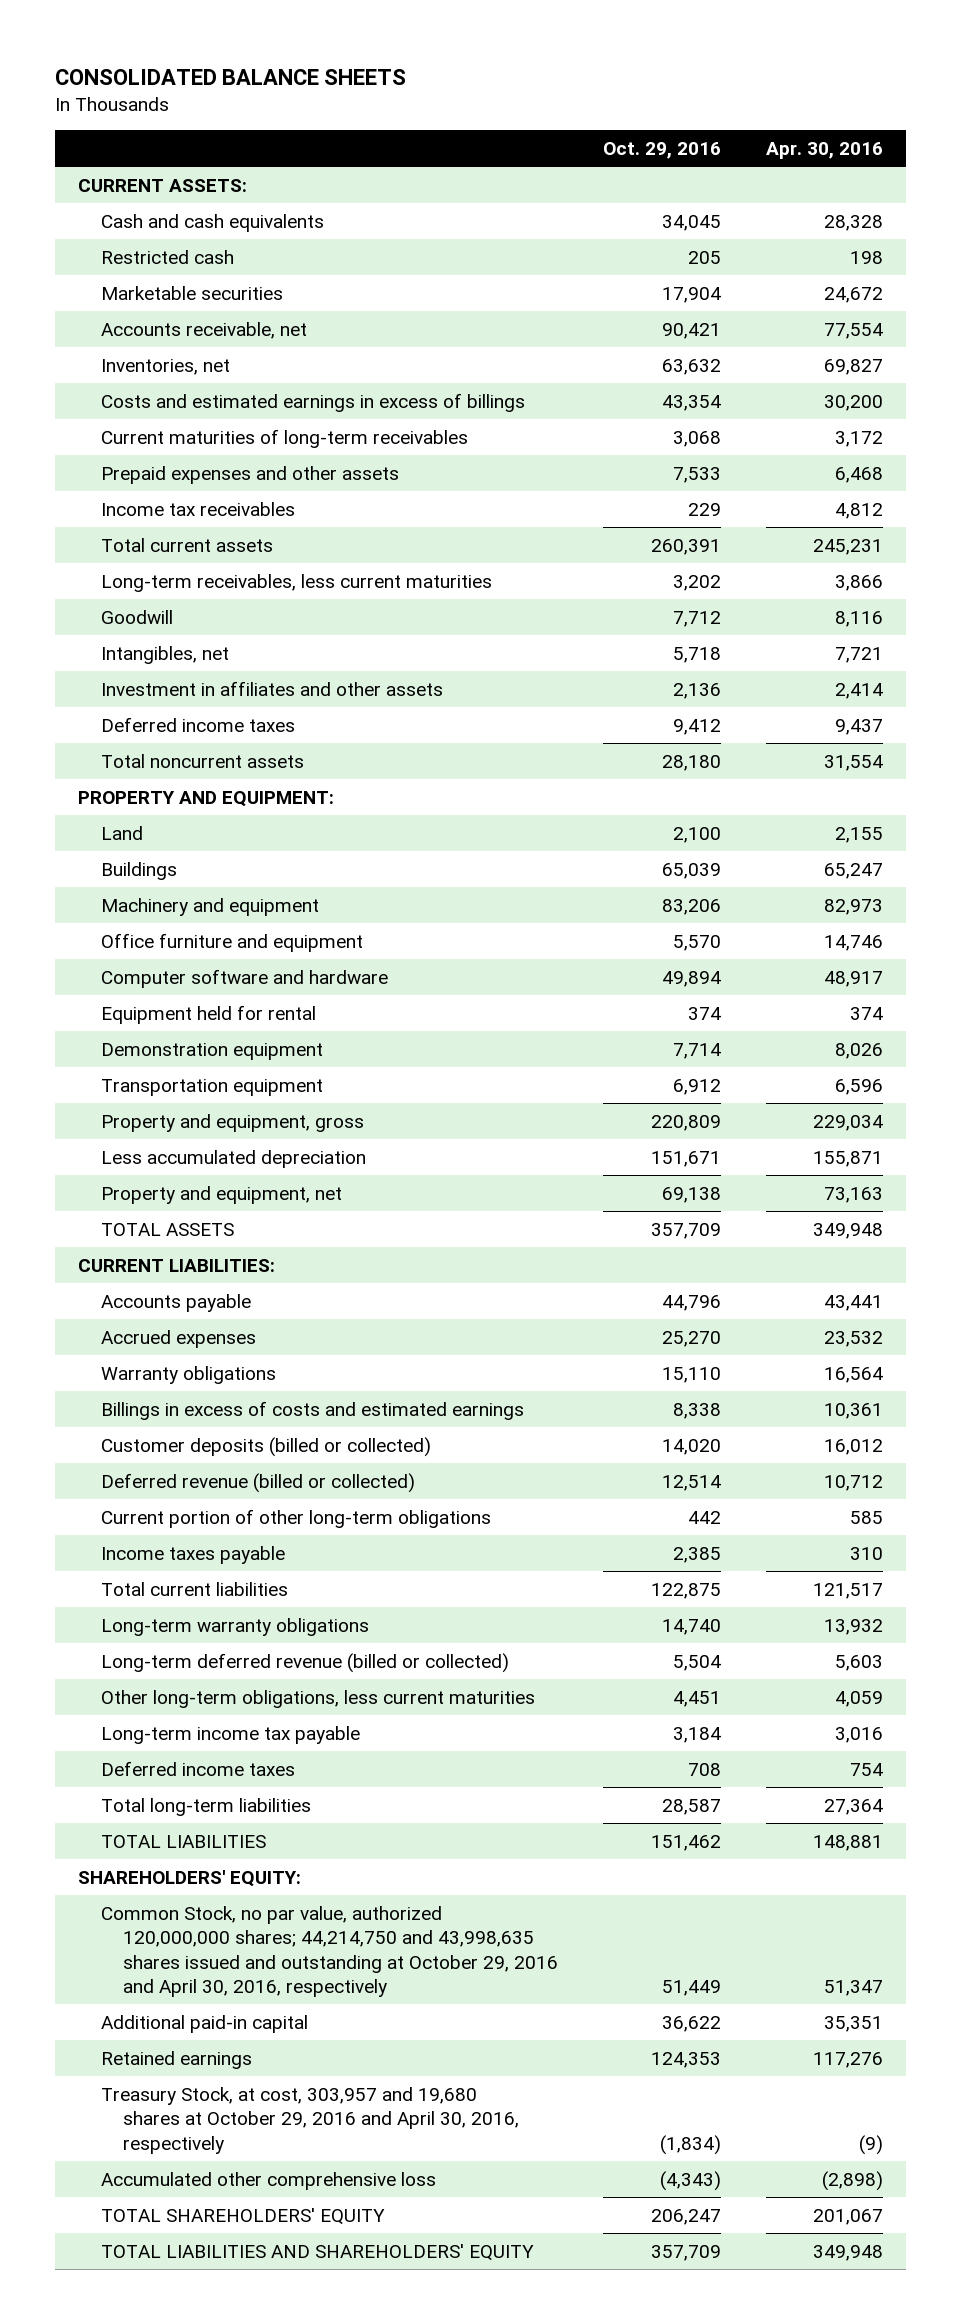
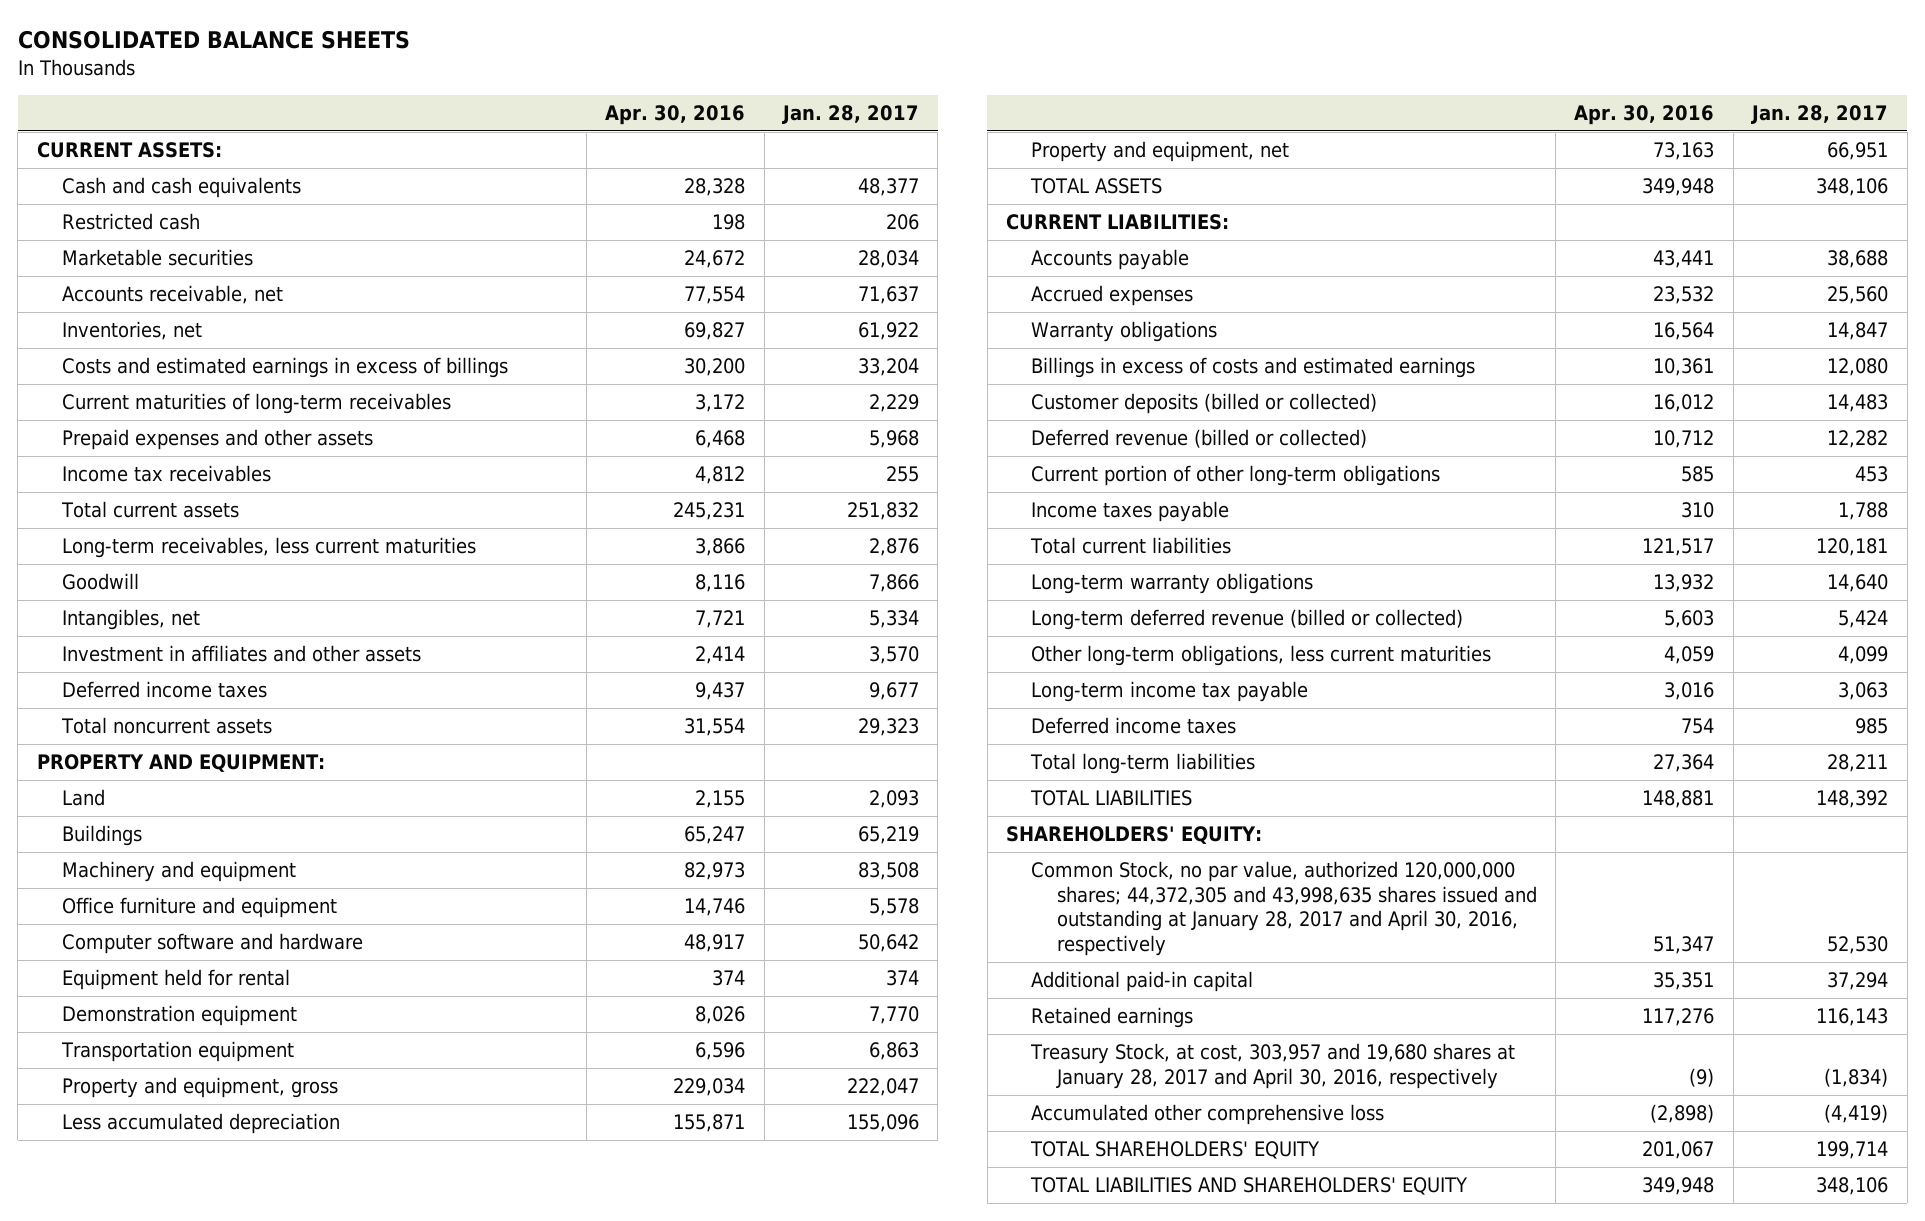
[603,141,722,159] Oct. 29, 2016 -> none
none -> [782,104,920,124] Jan. 28, 2017
[100,1905,559,1997] Common Stock, no par value, authorized 120,000,000 shares; 44,214,750 and 43,998,635 shares issued and outstanding at October 29, 2016 and April 30, 2016, respectively -> [1031,861,1537,957] Common Stock, no par value, authorized 120,000,000 shares; 44,372,305 and 43,998,635 shares issued and outstanding at January 28, 2017 and April 30, 2016, respectively
[100,2086,520,2154] Treasury Stock, at cost, 303,957 and 19,680 shares at October 29, 2016 and April 30, 2016, respectively -> [1030,1043,1516,1089] Treasury Stock, at cost, 303,957 and 19,680 shares at January 28, 2017 and April 30, 2016, respectively

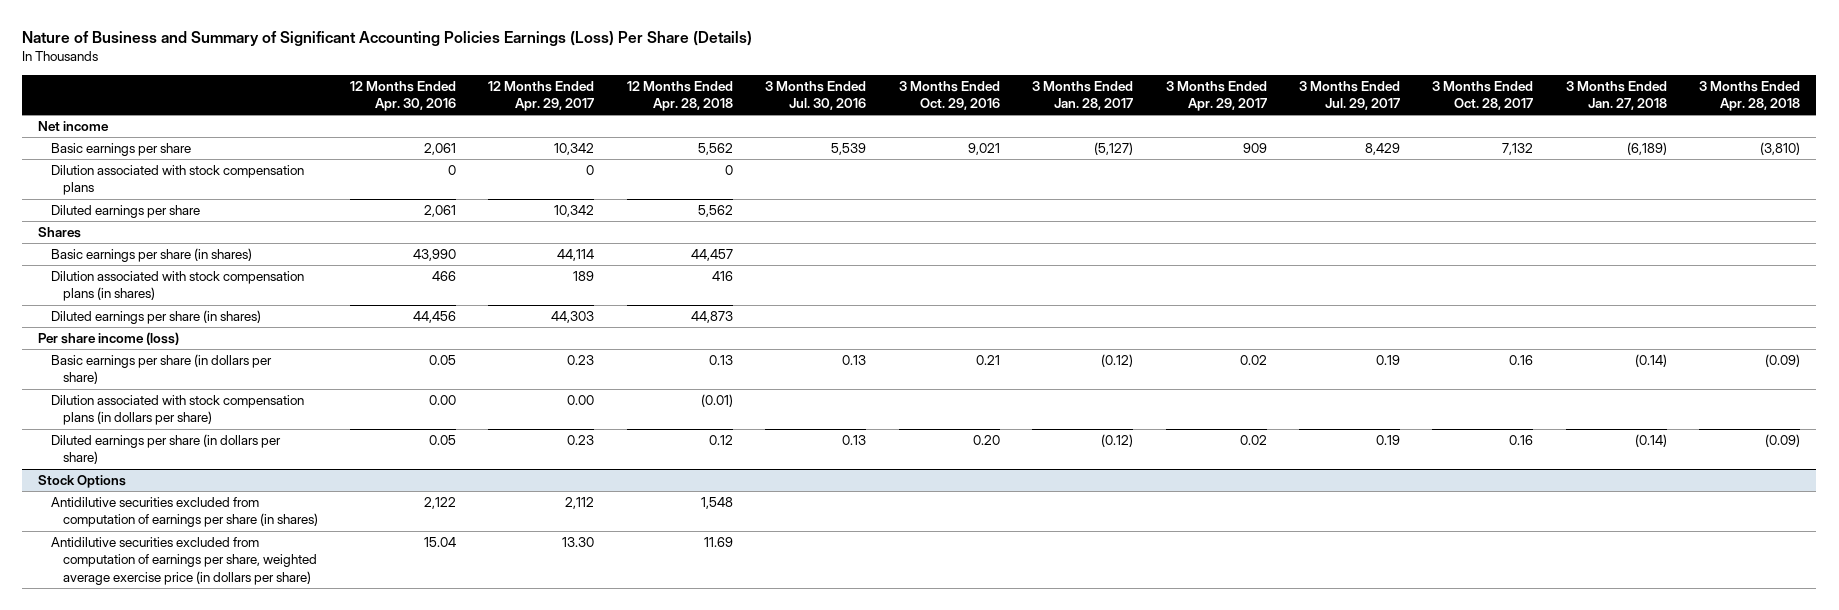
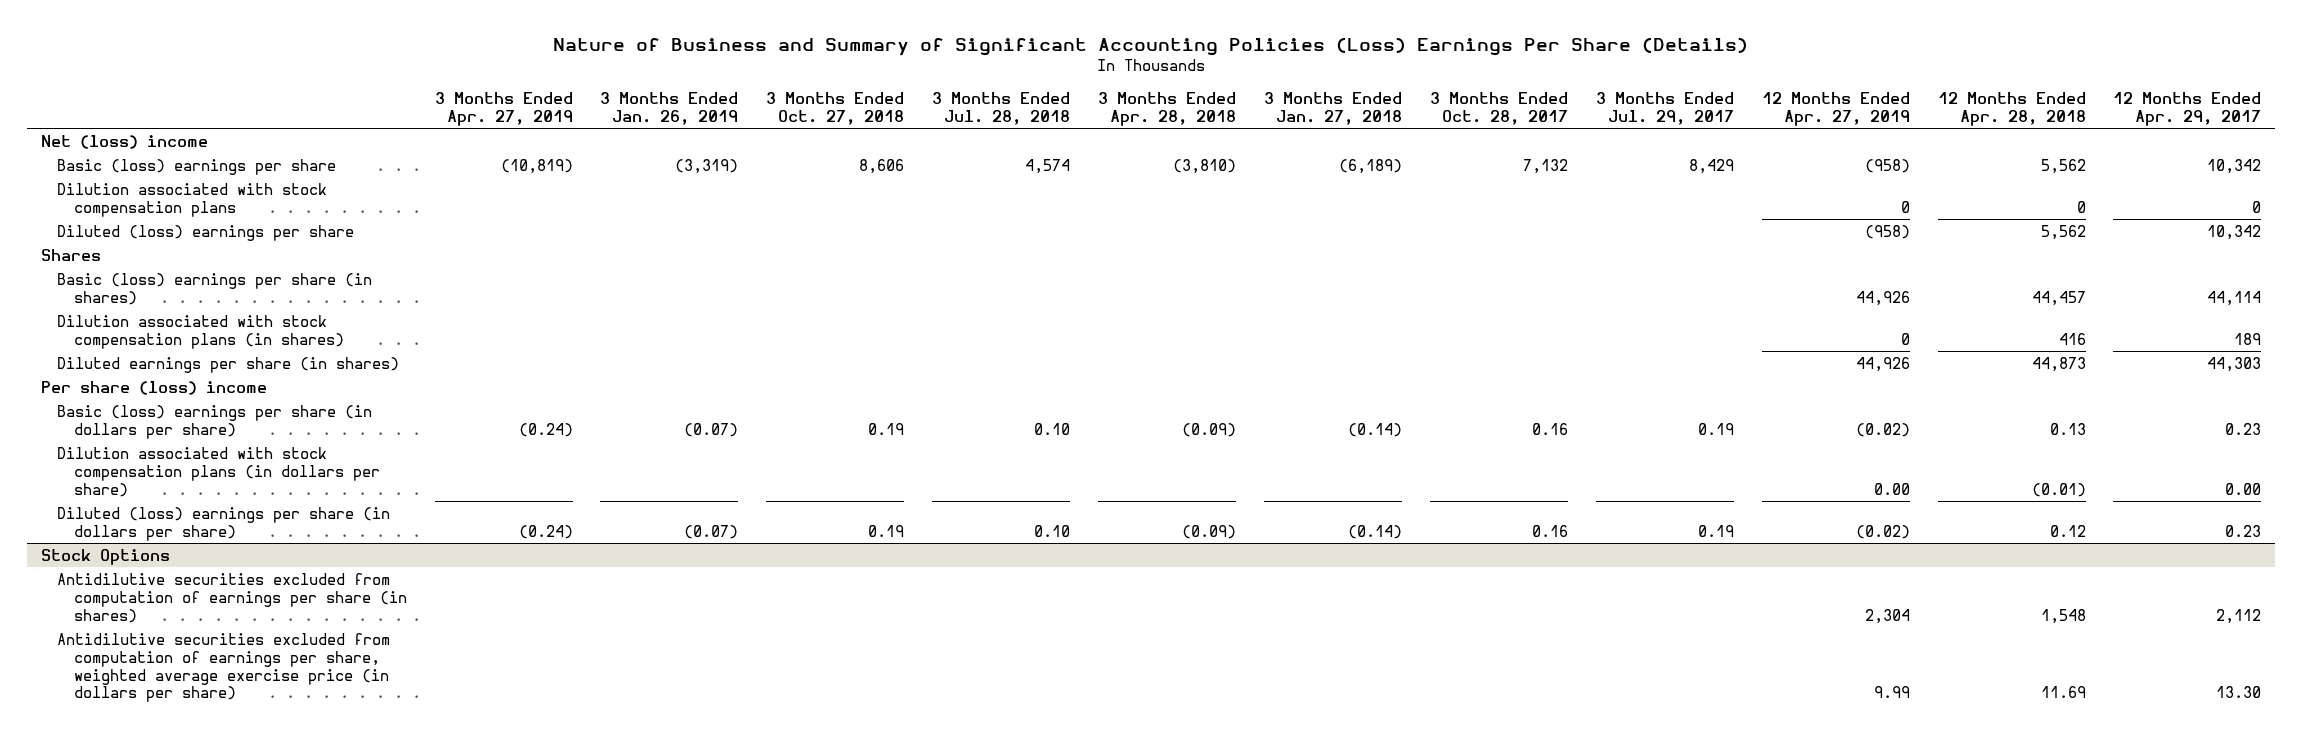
[22,31,753,47] Nature of Business and Summary of Significant Accounting Policies Earnings (Loss) Per Share (Details) -> [553,36,1749,56] Nature of Business and Summary of Significant Accounting Policies (Loss) Earnings Per Share (Details)
[349,80,456,112] 12 Months Ended Apr. 30, 2016 -> none
[765,80,867,111] 3 Months Ended Jul. 30, 2016 -> none
[898,80,1000,111] 3 Months Ended Oct. 29, 2016 -> none
[1032,80,1134,111] 3 Months Ended Jan. 28, 2017 -> none
[1165,80,1267,112] 3 Months Ended Apr. 29, 2017 -> none
none -> [434,92,573,127] 3 Months Ended Apr. 27, 2019
none -> [600,92,739,126] 3 Months Ended Jan. 26, 2019
none -> [766,92,905,126] 3 Months Ended Oct. 27, 2018
none -> [932,92,1071,126] 3 Months Ended Jul. 28, 2018
none -> [1761,92,1910,127] 12 Months Ended Apr. 27, 2019
[38,120,110,131] Net income -> [41,134,209,149] Net (loss) income
[50,142,191,156] Basic earnings per share -> [57,158,337,175] Basic (loss) earnings per share
[50,204,200,218] Diluted earnings per share -> [57,224,355,241] Diluted (loss) earnings per share
[50,247,252,262] Basic earnings per share (in shares) -> [57,272,373,305] Basic (loss) earnings per share (in shares)
[38,331,180,345] Per share income (loss) -> [41,380,268,395] Per share (loss) income
[50,353,272,385] Basic earnings per share (in dollars per share) -> [57,404,373,439] Basic (loss) earnings per share (in dollars per share)
[50,433,281,465] Diluted earnings per share (in dollars per share) -> [57,506,391,541] Diluted (loss) earnings per share (in dollars per share)

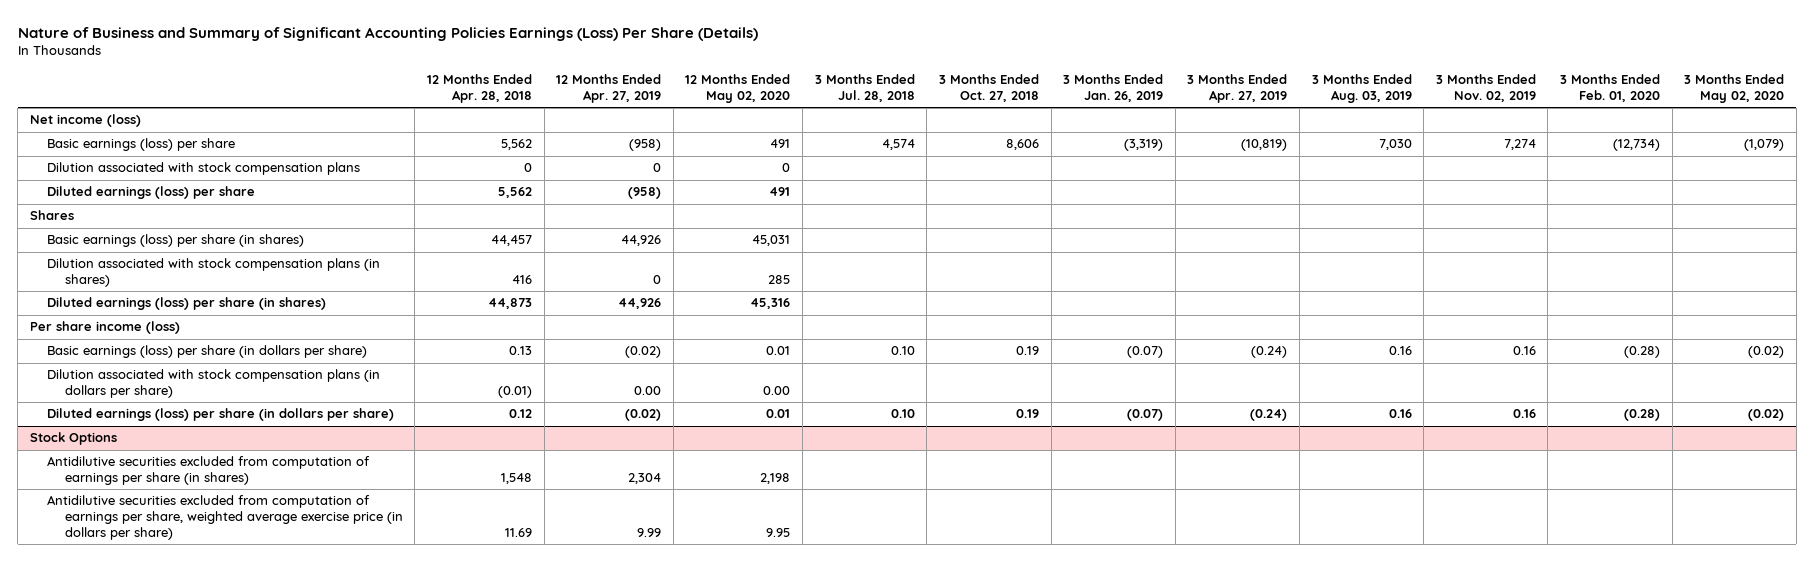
[553,36,1749,56] Nature of Business and Summary of Significant Accounting Policies (Loss) Earnings Per Share (Details) -> [17,26,758,41] Nature of Business and Summary of Significant Accounting Policies Earnings (Loss) Per Share (Details)
[1098,92,1237,127] 3 Months Ended Apr. 28, 2018 -> none
[1263,92,1402,126] 3 Months Ended Jan. 27, 2018 -> none
[1429,92,1568,126] 3 Months Ended Oct. 28, 2017 -> none
[1595,92,1734,126] 3 Months Ended Jul. 29, 2017 -> none
[2113,92,2262,127] 12 Months Ended Apr. 29, 2017 -> none
none -> [685,74,791,103] 12 Months Ended May 02, 2020
none -> [1311,74,1412,103] 3 Months Ended Aug. 03, 2019
none -> [1435,74,1536,102] 3 Months Ended Nov. 02, 2019
none -> [1560,74,1661,102] 3 Months Ended Feb. 01, 2020
none -> [1684,74,1785,103] 3 Months Ended May 02, 2020
[41,134,209,149] Net (loss) income -> [29,114,141,128] Net income (loss)
[57,158,337,175] Basic (loss) earnings per share -> [47,138,236,152] Basic earnings (loss) per share
[57,224,355,241] Diluted (loss) earnings per share -> [47,186,256,200] Diluted earnings (loss) per share
[57,272,373,305] Basic (loss) earnings per share (in shares) -> [47,234,305,248] Basic earnings (loss) per share (in shares)
[57,356,400,373] Diluted earnings per share (in shares) -> [47,297,327,311] Diluted earnings (loss) per share (in shares)
[41,380,268,395] Per share (loss) income -> [29,321,180,335] Per share income (loss)
[57,404,373,439] Basic (loss) earnings per share (in dollars per share) -> [47,345,368,359] Basic earnings (loss) per share (in dollars per share)
[57,506,391,541] Diluted (loss) earnings per share (in dollars per share) -> [47,408,395,422] Diluted earnings (loss) per share (in dollars per share)

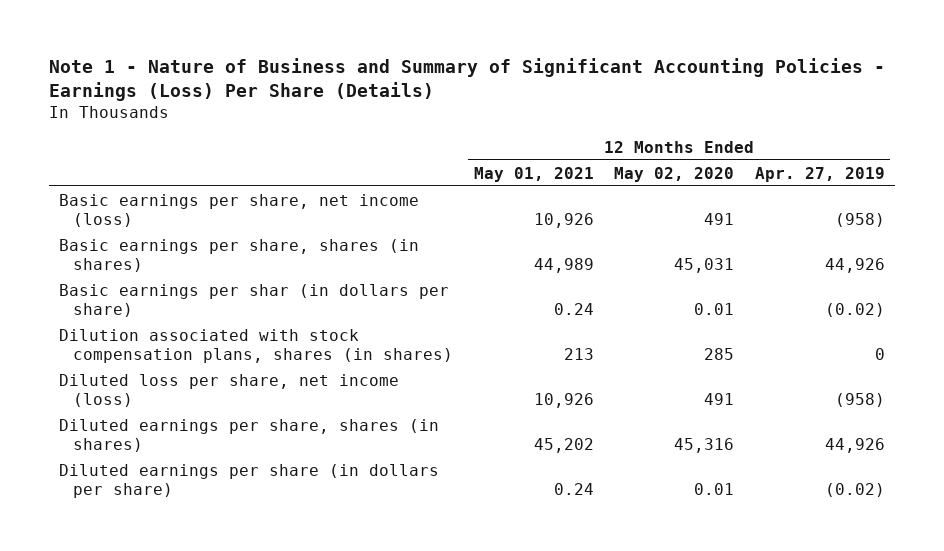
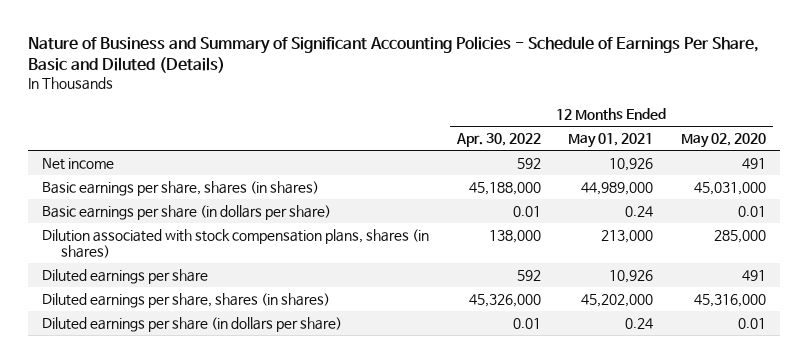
[48,57,885,102] Note 1 - Nature of Business and Summary of Significant Accounting Policies - Earnings (Loss) Per Share (Details) -> [28,36,760,74] Nature of Business and Summary of Significant Accounting Policies - Schedule of Earnings Per Share, Basic and Diluted (Details)
[754,166,885,182] Apr. 27, 2019 -> none
none -> [455,133,541,148] Apr. 30, 2022
[58,193,419,227] Basic earnings per share, net income (loss) -> [41,157,114,170] Net income
[533,257,594,273] 44,989 -> [581,181,654,195] 44,989,000
[674,257,735,273] 45,031 -> [694,181,767,195] 45,031,000
[58,283,449,317] Basic earnings per shar (in dollars per share) -> [41,204,331,220] Basic earnings per share (in dollars per share)
[563,347,594,360] 213 -> [601,229,654,243] 213,000
[704,347,735,360] 285 -> [714,229,767,243] 285,000
[58,373,399,407] Diluted loss per share, net income (loss) -> [41,268,208,284] Diluted earnings per share
[533,437,594,453] 45,202 -> [581,293,654,307] 45,202,000
[674,437,735,453] 45,316 -> [694,293,767,307] 45,316,000

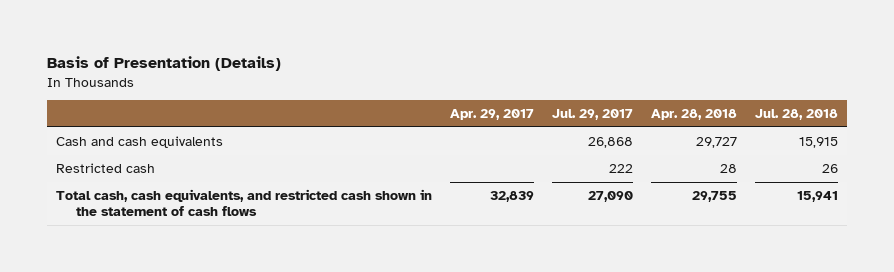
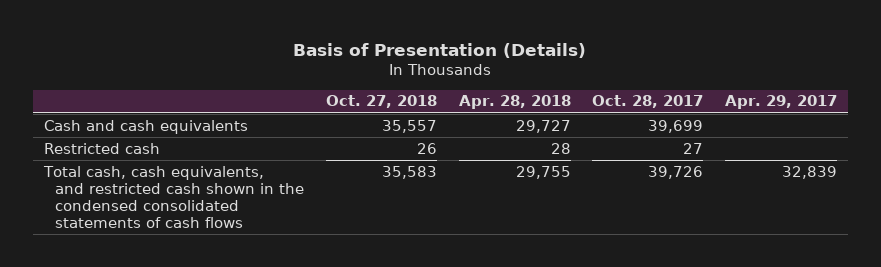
[552,109,634,121] Jul. 29, 2017 -> none
[754,109,838,121] Jul. 28, 2018 -> none
none -> [325,95,437,109] Oct. 27, 2018
none -> [592,95,704,109] Oct. 28, 2017
[56,188,433,217] Total cash, cash equivalents, and restricted cash shown in the statement of cash flows -> [43,165,305,228] Total cash, cash equivalents, and restricted cash shown in the condensed consolidated statements of cash flows

